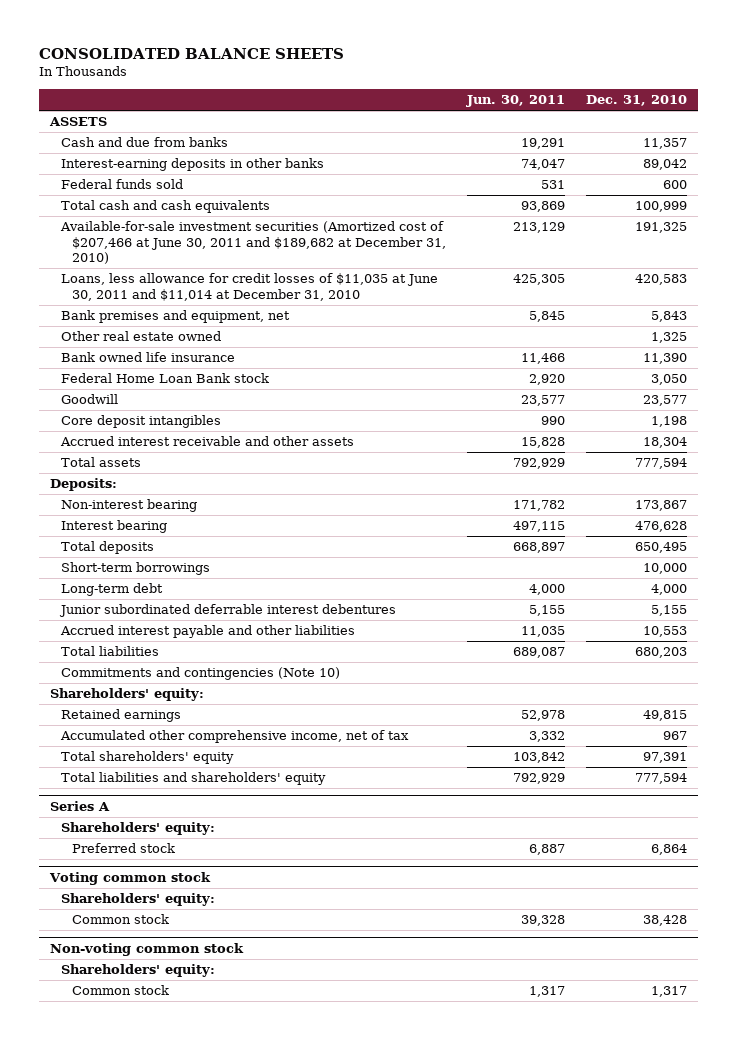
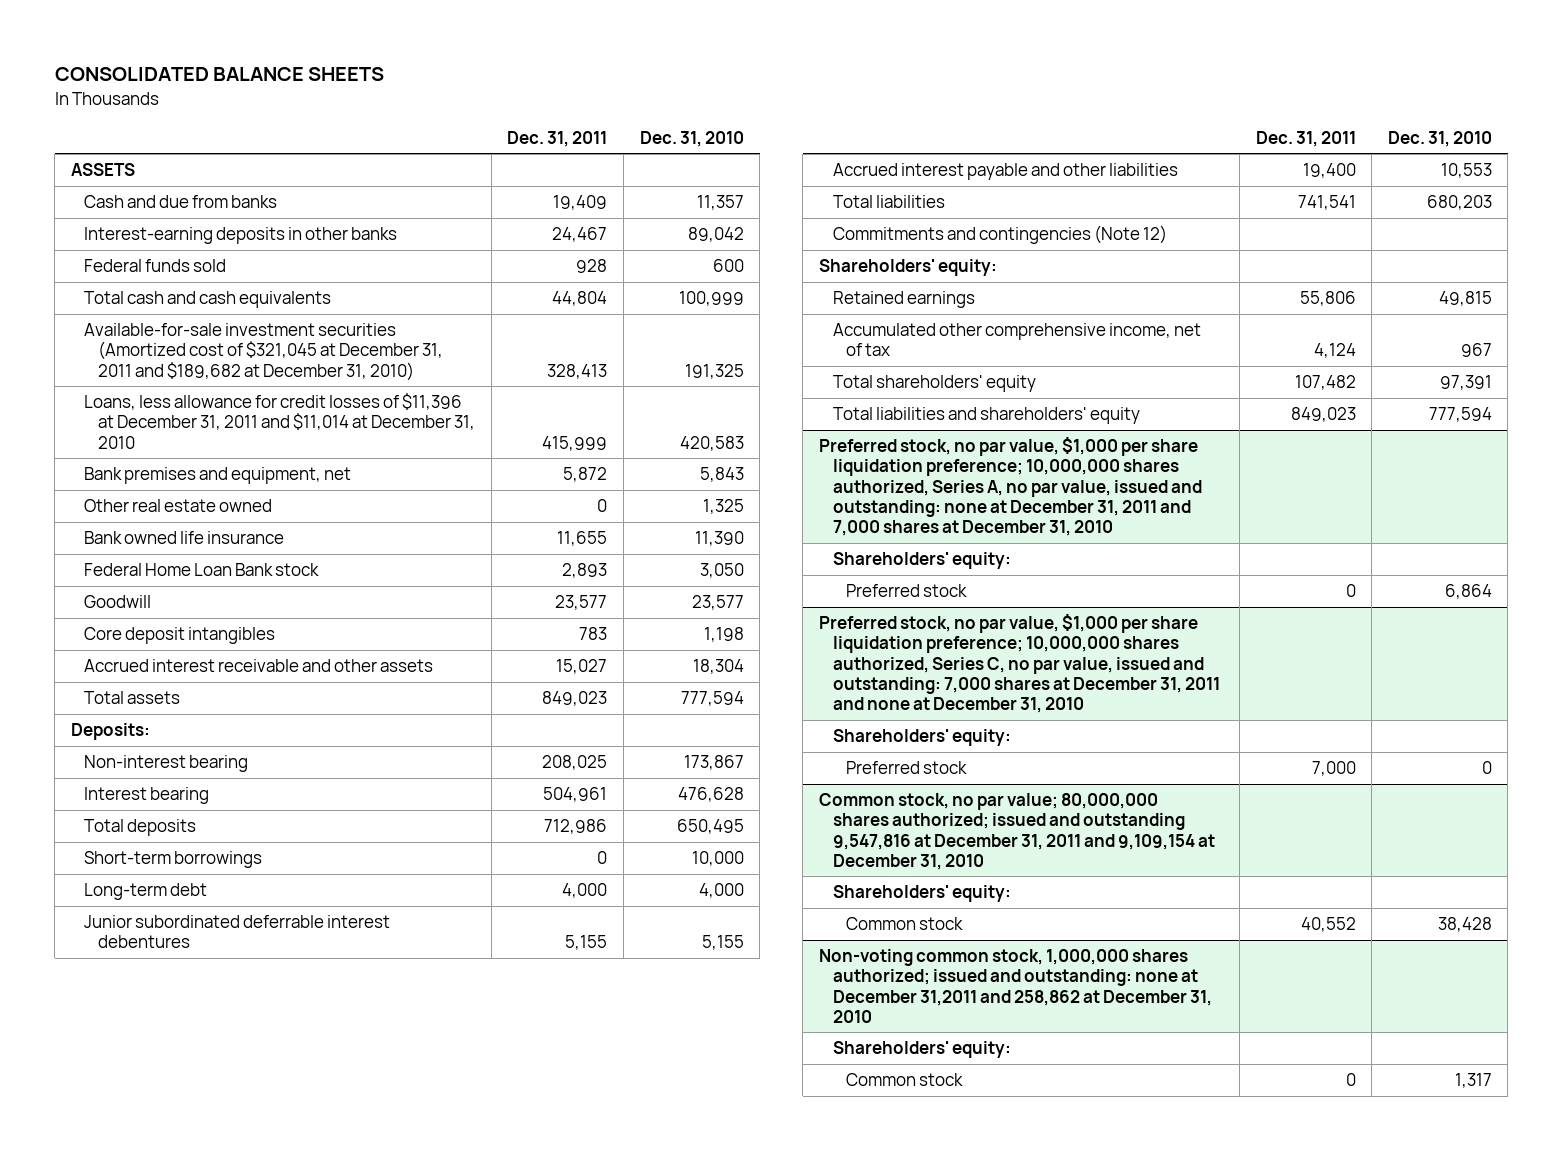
[466,95,566,108] Jun. 30, 2011 -> none
none -> [507,130,608,147] Dec. 31, 2011
[59,221,447,265] Available-for-sale investment securities (Amortized cost of $207,466 at June 30, 2011 and $189,682 at December 31, 2010) -> [84,323,444,381] Available-for-sale investment securities (Amortized cost of $321,045 at December 31, 2011 and $189,682 at December 31, 2010)
[60,273,438,301] Loans, less allowance for credit losses of $11,035 at June 30, 2011 and $11,014 at December 31, 2010 -> [84,393,476,449] Loans, less allowance for credit losses of $11,396 at December 31, 2011 and $11,014 at December 31, 2010
[60,667,340,681] Commitments and contingencies (Note 10) -> [832,225,1167,245] Commitments and contingencies (Note 12)
[49,801,110,812] Series A -> none
none -> [818,437,1202,537] Preferred stock, no par value, $1,000 per share liquidation preference; 10,000,000 shares authorized, Series A, no par value, issued and outstanding: none at December 31, 2011 and 7,000 shares at December 31, 2010
[48,872,211,886] Voting common stock -> none
none -> [818,614,1220,714] Preferred stock, no par value, $1,000 per share liquidation preference; 10,000,000 shares authorized, Series C, no par value, issued and outstanding: 7,000 shares at December 31, 2011 and none at December 31, 2010
none -> [846,761,968,775] Preferred stock
none -> [818,793,1215,870] Common stock, no par value; 80,000,000 shares authorized; issued and outstanding 9,547,816 at December 31, 2011 and 9,109,154 at December 31, 2010
none -> [832,885,1011,903] Shareholders' equity:
[49,943,244,957] Non-voting common stock -> none
none -> [818,949,1212,1023] Non-voting common stock, 1,000,000 shares authorized; issued and outstanding: none at December 31,2011 and 258,862 at December 31, 2010

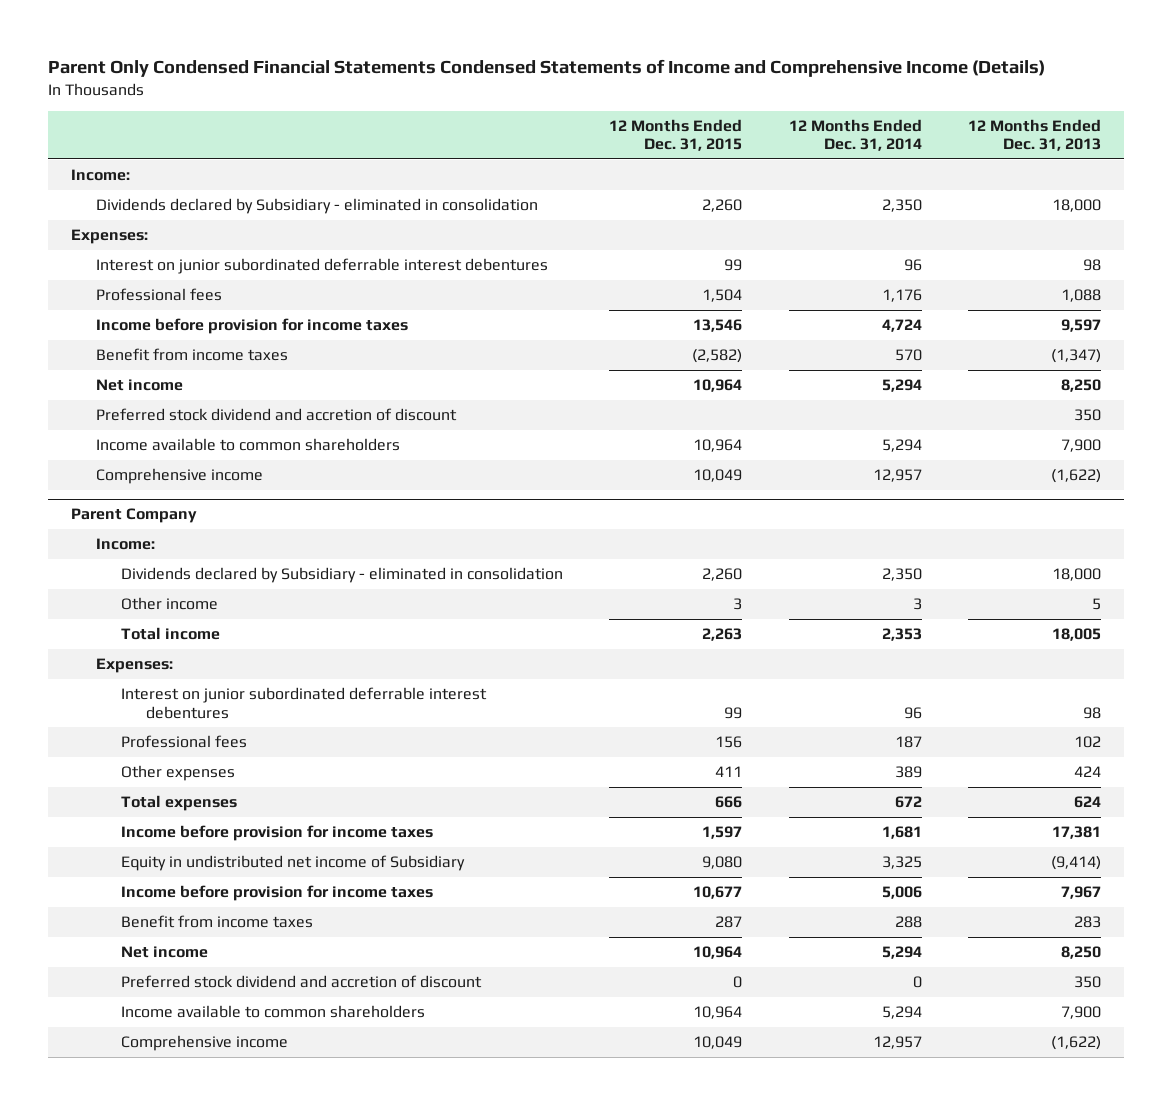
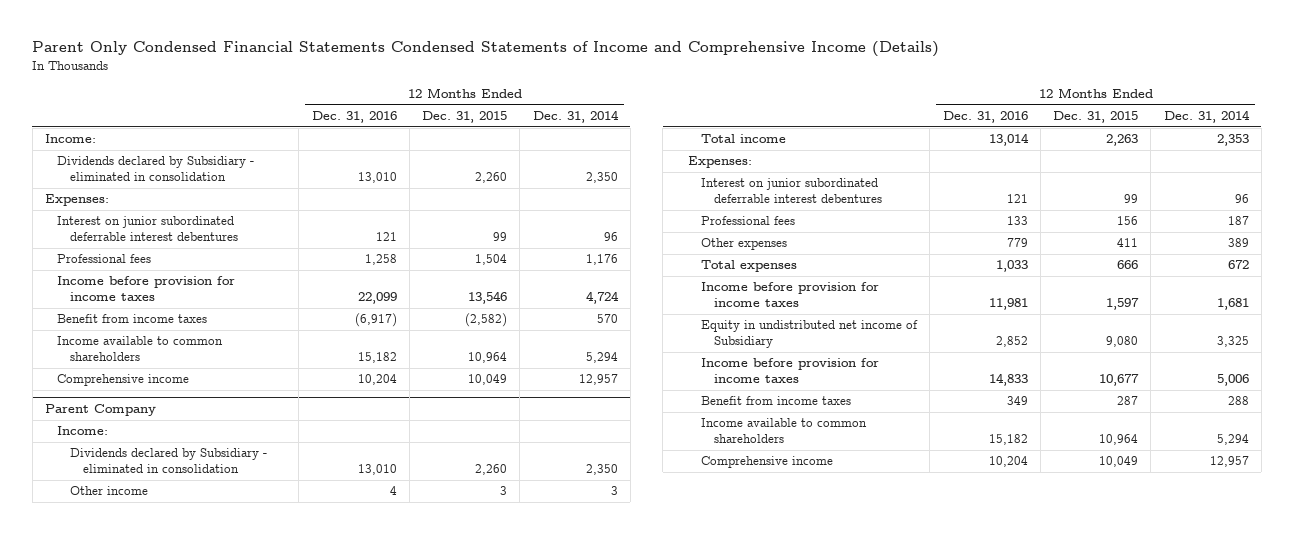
[967,118,1101,152] 12 Months Ended Dec. 31, 2013 -> none
none -> [311,111,397,124] Dec. 31, 2016
[96,379,184,392] Net income -> none
[96,408,458,422] Preferred stock dividend and accretion of discount -> none
[121,946,209,959] Net income -> none
[121,975,483,989] Preferred stock dividend and accretion of discount -> none

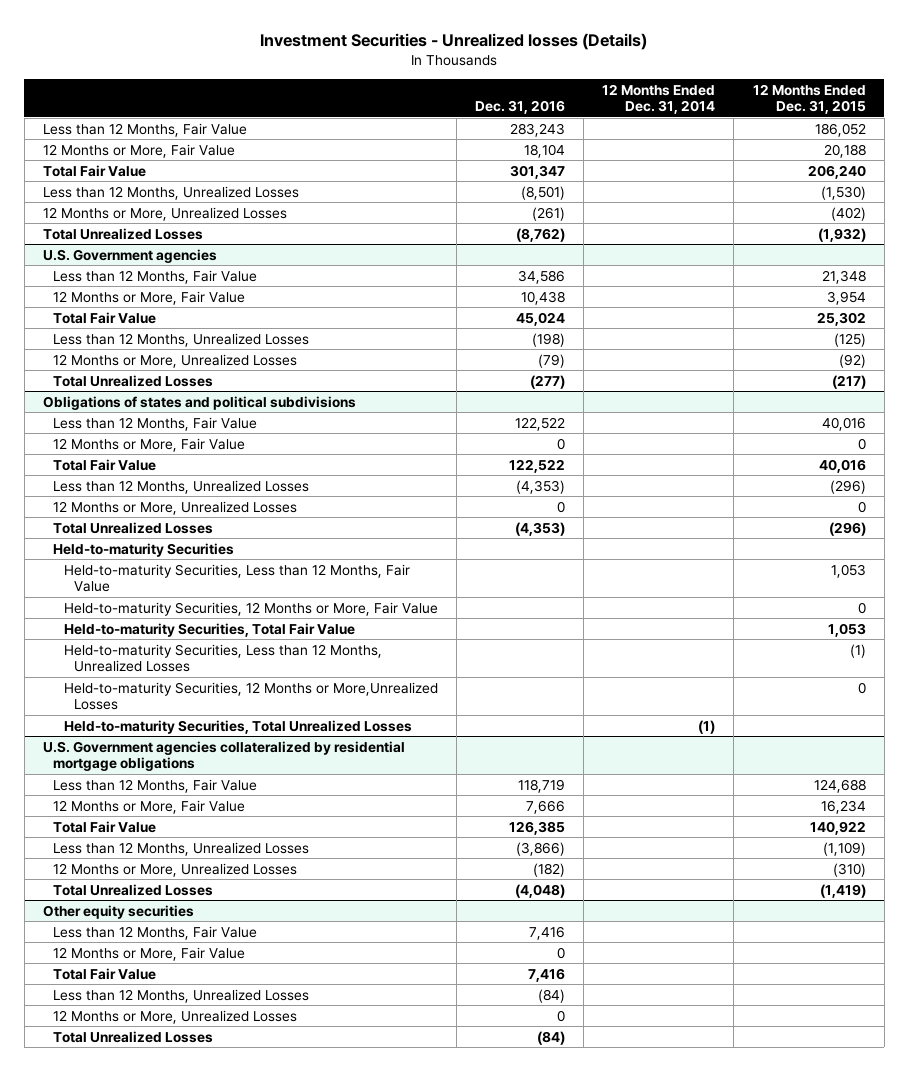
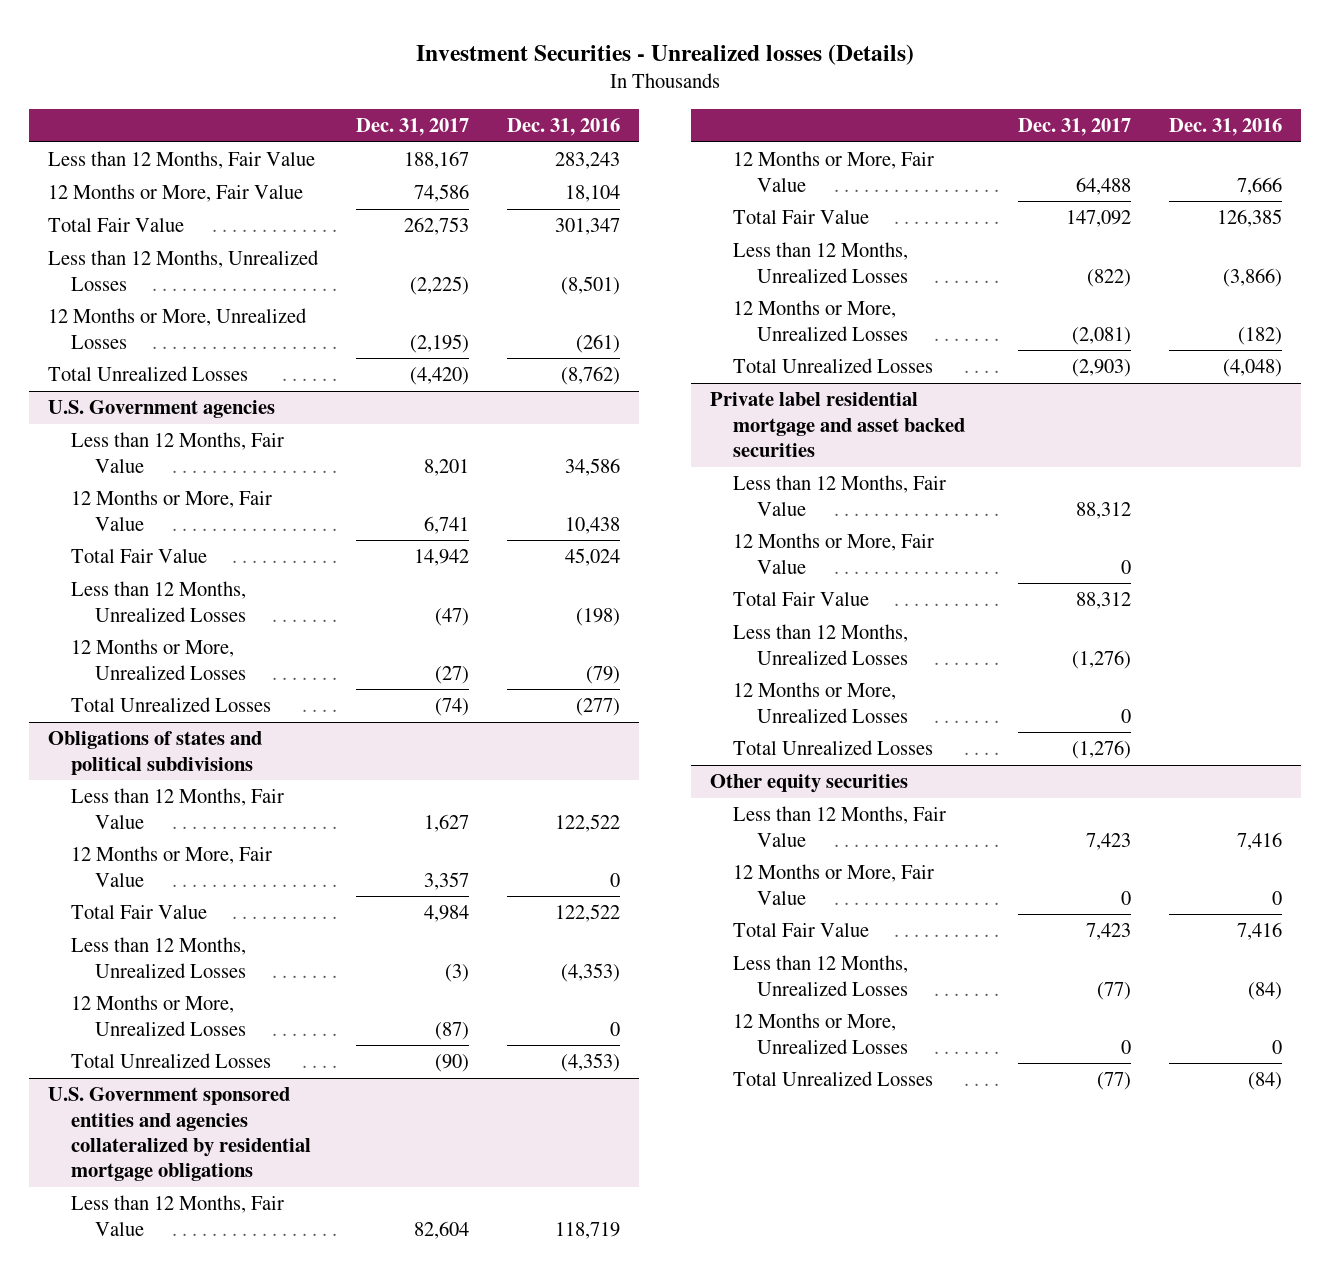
[602,83,716,115] 12 Months Ended Dec. 31, 2014 -> none
[752,83,866,115] 12 Months Ended Dec. 31, 2015 -> none
none -> [356,118,470,137] Dec. 31, 2017
[53,542,235,557] Held-to-maturity Securities -> none
[63,563,410,593] Held-to-maturity Securities, Less than 12 Months, Fair Value -> none
[63,601,438,616] Held-to-maturity Securities, 12 Months or More, Fair Value -> none
[63,622,355,637] Held-to-maturity Securities, Total Fair Value -> none
[63,643,382,673] Held-to-maturity Securities, Less than 12 Months, Unrealized Losses -> none
[63,681,438,711] Held-to-maturity Securities, 12 Months or More,Unrealized Losses -> none
[63,719,412,734] Held-to-maturity Securities, Total Unrealized Losses -> none
[42,740,405,772] U.S. Government agencies collateralized by residential mortgage obligations -> [47,1087,312,1182] U.S. Government sponsored entities and agencies collateralized by residential mortgage obligations
none -> [709,392,966,457] Private label residential mortgage and asset backed securities
none -> [733,475,947,516] Less than 12 Months, Fair Value
none -> [733,533,935,574] 12 Months or More, Fair Value
none -> [733,592,870,607] Total Fair Value
none -> [733,624,909,665] Less than 12 Months, Unrealized Losses
none -> [733,682,908,723] 12 Months or More, Unrealized Losses
none -> [733,740,934,756] Total Unrealized Losses

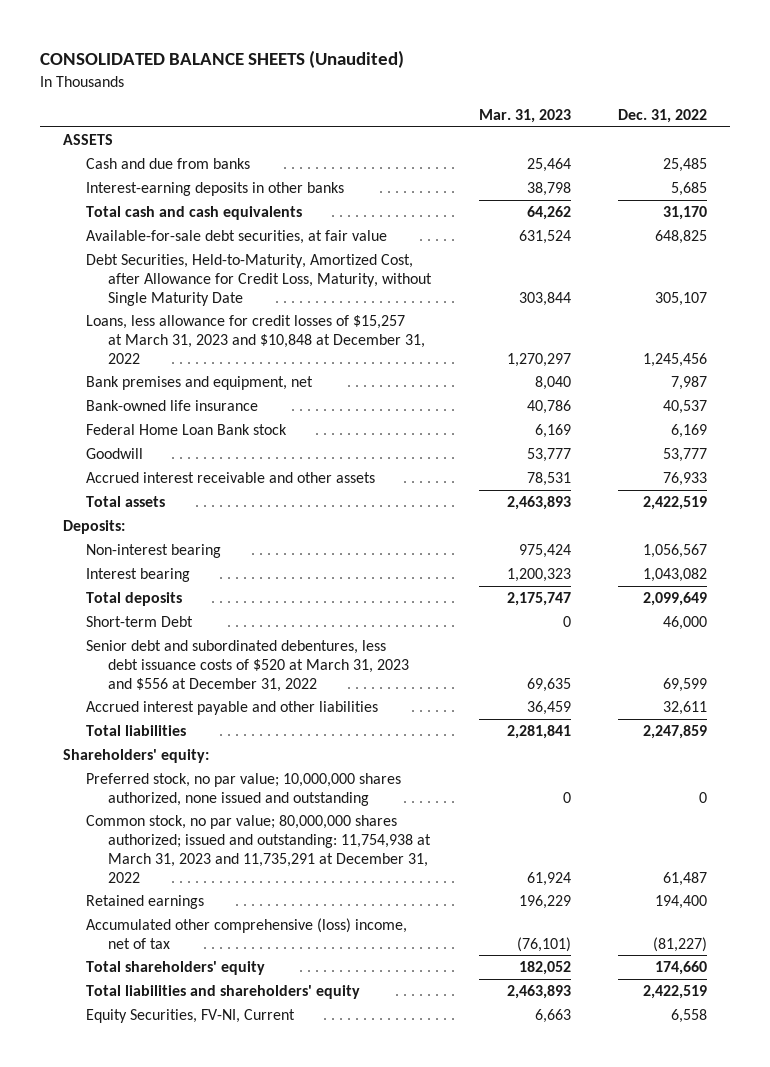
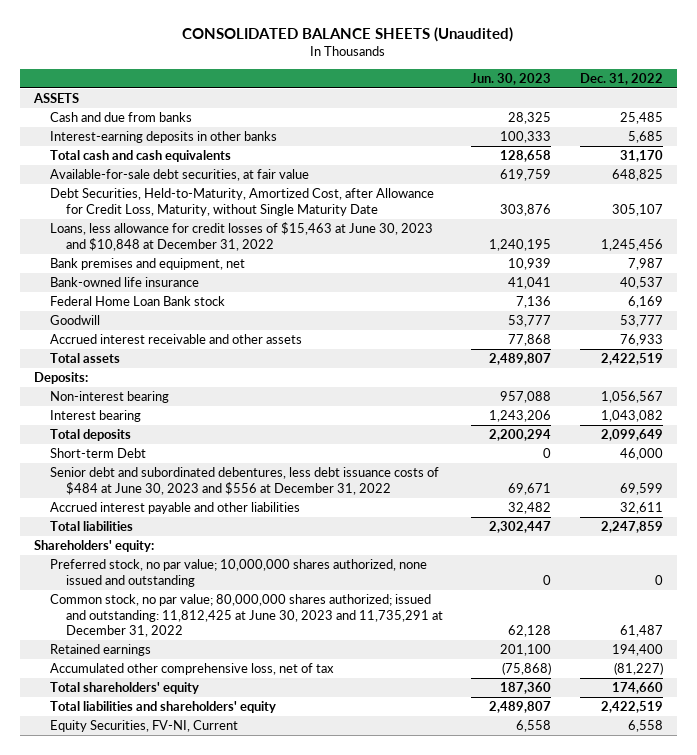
[478,109,571,124] Mar. 31, 2023 -> none
none -> [471,72,552,85] Jun. 30, 2023
[85,315,426,364] Loans, less allowance for credit losses of $15,257 at March 31, 2023 and $10,848 at December 31, 2022 -> [49,221,433,251] Loans, less allowance for credit losses of $15,463 at June 30, 2023 and $10,848 at December 31, 2022
[85,640,410,692] Senior debt and subordinated debentures, less debt issuance costs of $520 at March 31, 2023 and $556 at December 31, 2022 -> [49,466,439,495] Senior debt and subordinated debentures, less debt issuance costs of $484 at June 30, 2023 and $556 at December 31, 2022
[85,815,432,883] Common stock, no par value; 80,000,000 shares authorized; issued and outstanding: 11,754,938 at March 31, 2023 and 11,735,291 at December 31, 2022 -> [49,593,444,638] Common stock, no par value; 80,000,000 shares authorized; issued and outstanding: 11,812,425 at June 30, 2023 and 11,735,291 at December 31, 2022
[85,918,407,949] Accumulated other comprehensive (loss) income, net of tax -> [49,662,334,675] Accumulated other comprehensive loss, net of tax

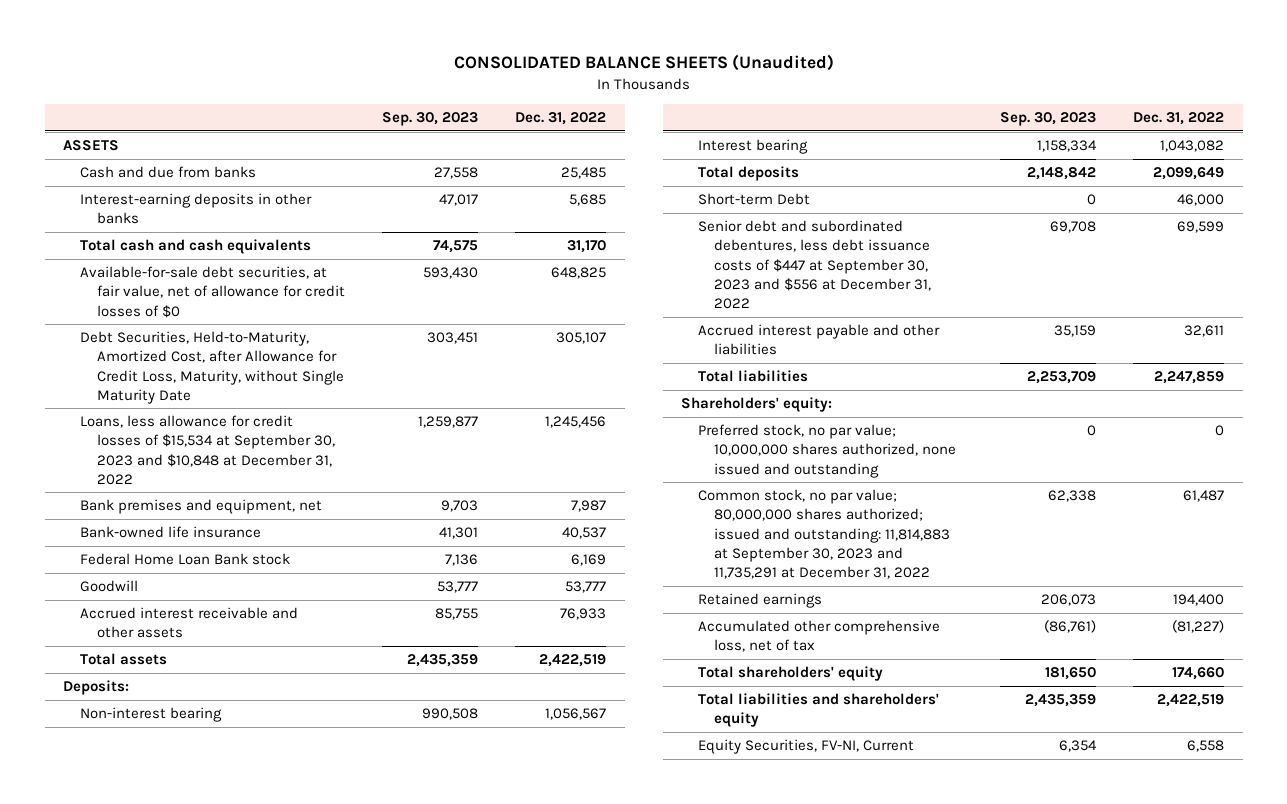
[471,72,552,85] Jun. 30, 2023 -> none
none -> [381,112,478,127] Sep. 30, 2023
[49,168,309,181] Available-for-sale debt securities, at fair value -> [79,266,345,318] Available-for-sale debt securities, at fair value, net of allowance for credit losses of $0
[49,221,433,251] Loans, less allowance for credit losses of $15,463 at June 30, 2023 and $10,848 at December 31, 2022 -> [79,415,335,485] Loans, less allowance for credit losses of $15,534 at September 30, 2023 and $10,848 at December 31, 2022
[49,466,439,495] Senior debt and subordinated debentures, less debt issuance costs of $484 at June 30, 2023 and $556 at December 31, 2022 -> [697,220,932,310] Senior debt and subordinated debentures, less debt issuance costs of $447 at September 30, 2023 and $556 at December 31, 2022
[49,593,444,638] Common stock, no par value; 80,000,000 shares authorized; issued and outstanding: 11,812,425 at June 30, 2023 and 11,735,291 at December 31, 2022 -> [697,489,951,580] Common stock, no par value; 80,000,000 shares authorized; issued and outstanding: 11,814,883 at September 30, 2023 and 11,735,291 at December 31, 2022

